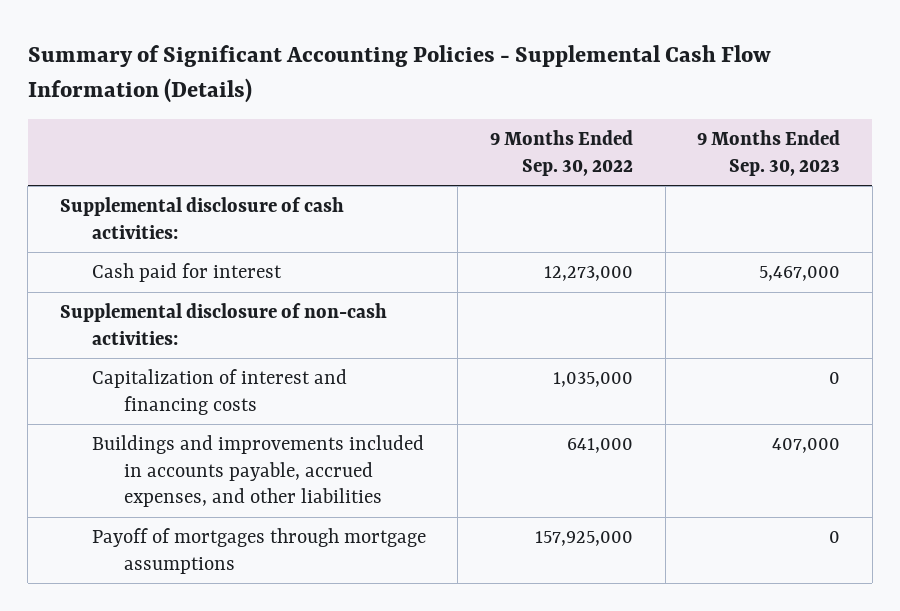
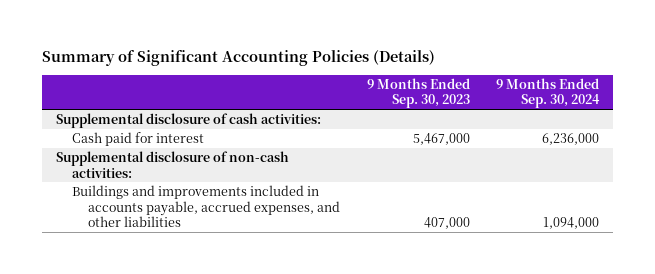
[27,45,771,103] Summary of Significant Accounting Policies - Supplemental Cash Flow Information (Details) -> [42,50,436,67] Summary of Significant Accounting Policies (Details)
[490,130,634,176] 9 Months Ended Sep. 30, 2022 -> none
none -> [496,78,601,109] 9 Months Ended Sep. 30, 2024
[91,369,347,415] Capitalization of interest and financing costs -> none
[91,528,426,574] Payoff of mortgages through mortgage assumptions -> none

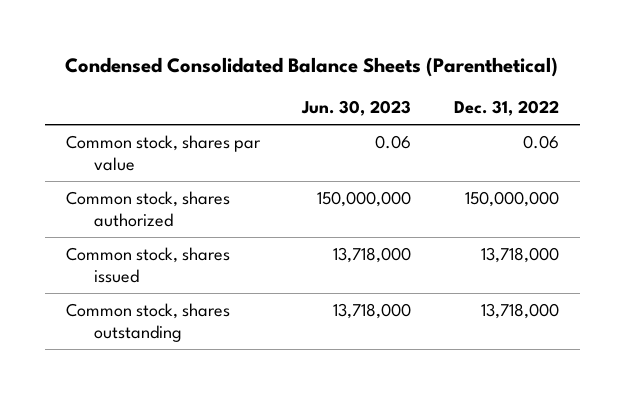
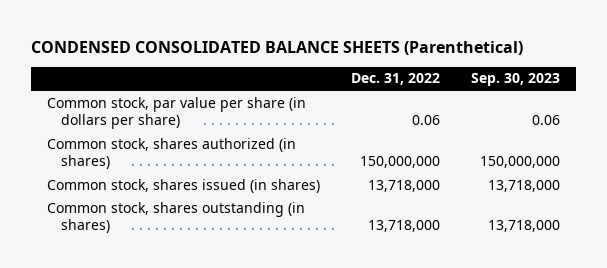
[65,57,559,78] Condensed Consolidated Balance Sheets (Parenthetical) -> [30,40,523,55] CONDENSED CONSOLIDATED BALANCE SHEETS (Parenthetical)
[301,100,412,117] Jun. 30, 2023 -> none
none -> [471,73,561,87] Sep. 30, 2023
[65,134,261,171] Common stock, shares par value -> [46,96,306,130] Common stock, par value per share (in dollars per share)
[65,190,230,227] Common stock, shares authorized -> [46,137,296,170] Common stock, shares authorized (in shares)
[65,246,230,283] Common stock, shares issued -> [46,178,320,193] Common stock, shares issued (in shares)
[65,302,230,342] Common stock, shares outstanding -> [46,201,305,234] Common stock, shares outstanding (in shares)

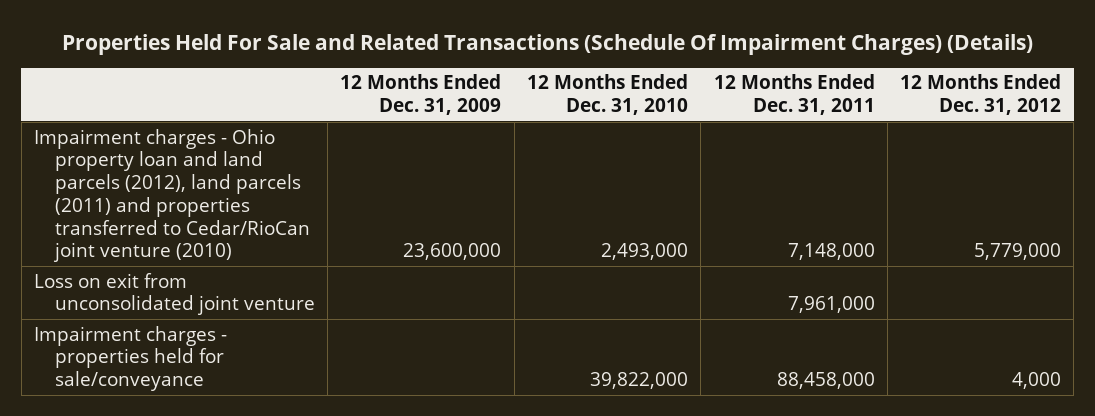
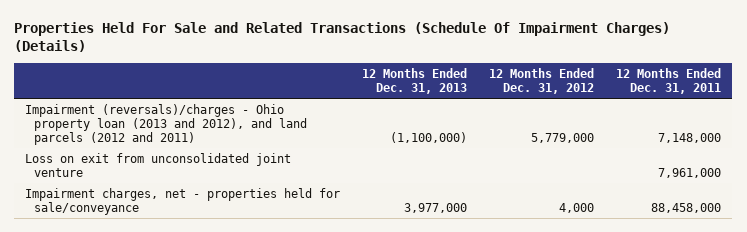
[340,74,502,116] 12 Months Ended Dec. 31, 2009 -> none
[526,74,688,116] 12 Months Ended Dec. 31, 2010 -> none
none -> [362,68,468,95] 12 Months Ended Dec. 31, 2013
[33,128,310,263] Impairment charges - Ohio property loan and land parcels (2012), land parcels (2011) and properties transferred to Cedar/RioCan joint venture (2010) -> [25,104,308,145] Impairment (reversals)/charges - Ohio property loan (2013 and 2012), and land parcels (2012 and 2011)
[33,325,227,392] Impairment charges - properties held for sale/conveyance -> [25,188,341,215] Impairment charges, net - properties held for sale/conveyance

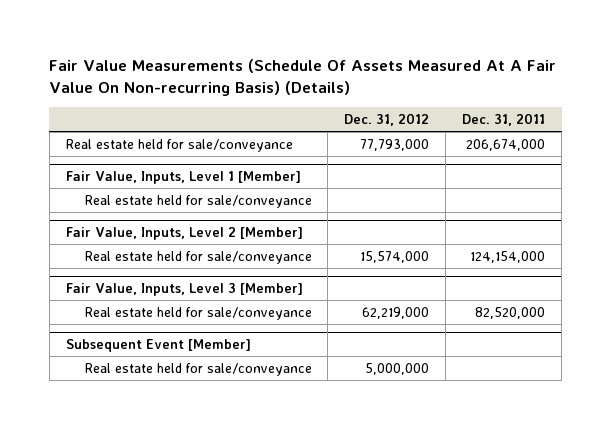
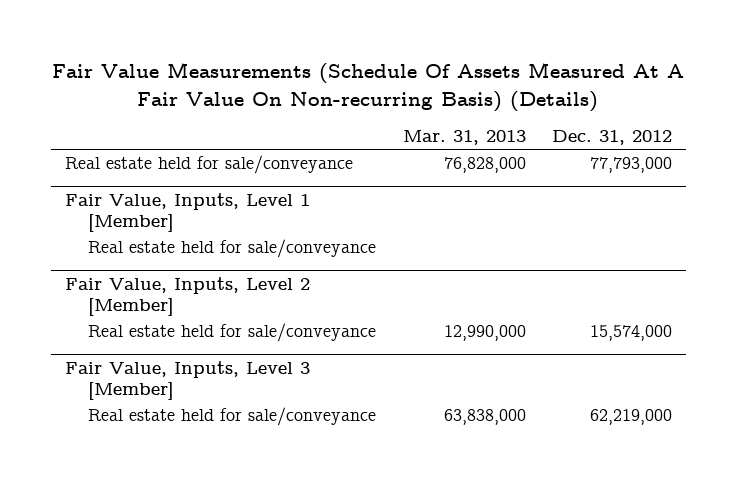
[462,113,546,127] Dec. 31, 2011 -> none
none -> [402,130,526,146] Mar. 31, 2013
[65,339,251,353] Subsequent Event [Member] -> none
[84,362,312,376] Real estate held for sale/conveyance -> none

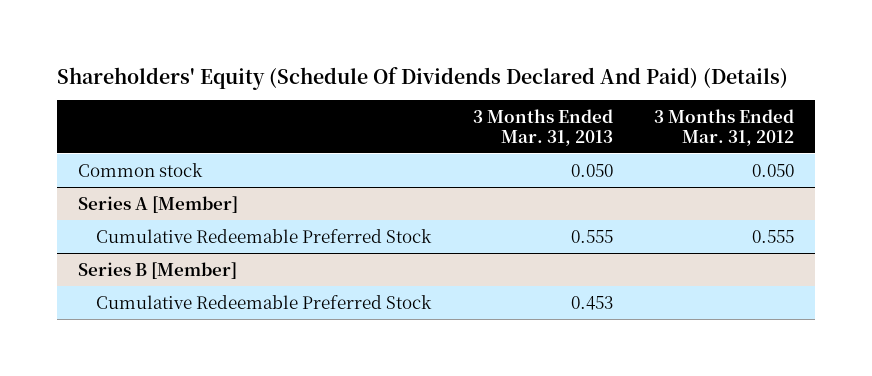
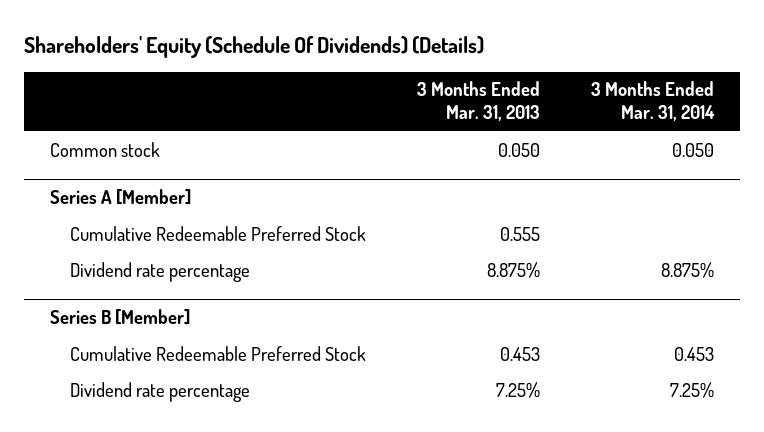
[57,66,789,90] Shareholders' Equity (Schedule Of Dividends Declared And Paid) (Details) -> [24,35,485,58] Shareholders' Equity (Schedule Of Dividends) (Details)
[654,109,795,146] 3 Months Ended Mar. 31, 2012 -> none
none -> [591,81,716,122] 3 Months Ended Mar. 31, 2014
none -> [69,261,250,282] Dividend rate percentage
none -> [69,381,250,402] Dividend rate percentage

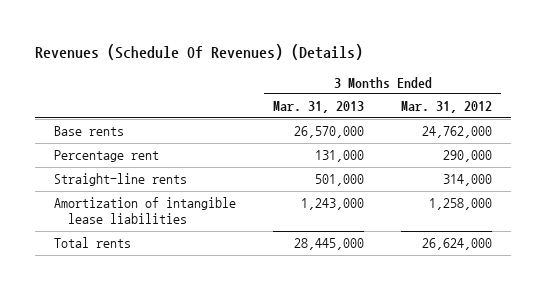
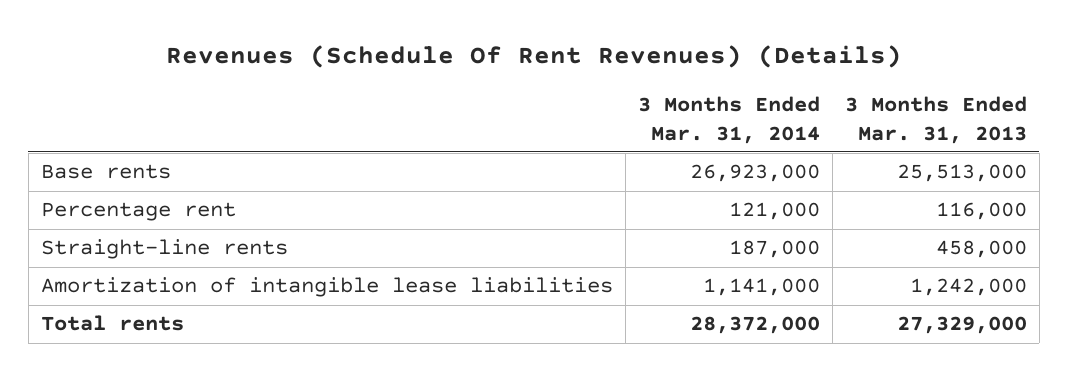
[35,43,364,60] Revenues (Schedule Of Revenues) (Details) -> [165,45,902,69] Revenues (Schedule Of Rent Revenues) (Details)
[401,101,493,114] Mar. 31, 2012 -> none
none -> [637,96,820,144] 3 Months Ended Mar. 31, 2014
[294,126,365,139] 26,570,000 -> [896,164,1027,183] 25,513,000
[315,150,365,163] 131,000 -> [935,202,1027,221] 116,000
[315,174,365,187] 501,000 -> [935,240,1027,259] 458,000
[301,198,365,211] 1,243,000 -> [909,278,1027,297] 1,242,000
[294,238,365,251] 28,445,000 -> [896,316,1027,335] 27,329,000

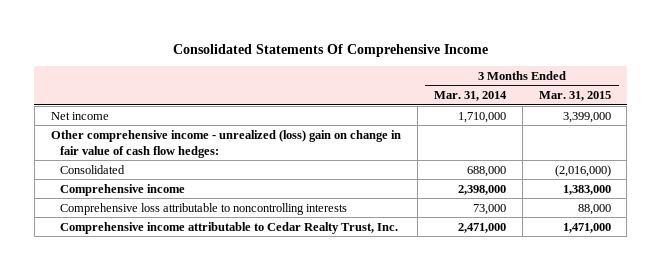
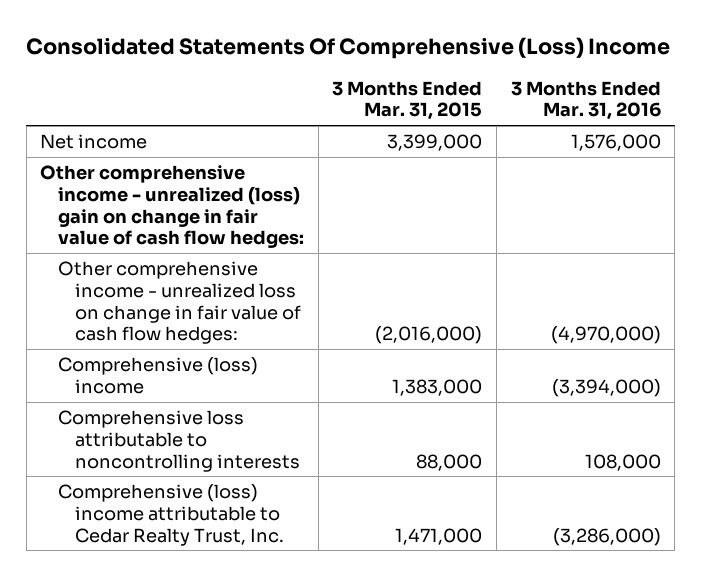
[172,43,488,57] Consolidated Statements Of Comprehensive Income -> [26,37,671,60] Consolidated Statements Of Comprehensive (Loss) Income
[433,90,507,101] Mar. 31, 2014 -> none
none -> [510,80,661,121] 3 Months Ended Mar. 31, 2016
[59,164,125,174] Consolidated -> [57,261,302,345] Other comprehensive income - unrealized loss on change in fair value of cash flow hedges:
[59,183,185,196] Comprehensive income -> [57,357,258,394] Comprehensive (loss) income
[59,221,398,234] Comprehensive income attributable to Cedar Realty Trust, Inc. -> [57,484,285,546] Comprehensive (loss) income attributable to Cedar Realty Trust, Inc.

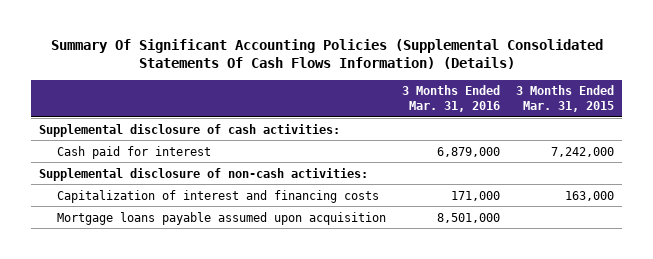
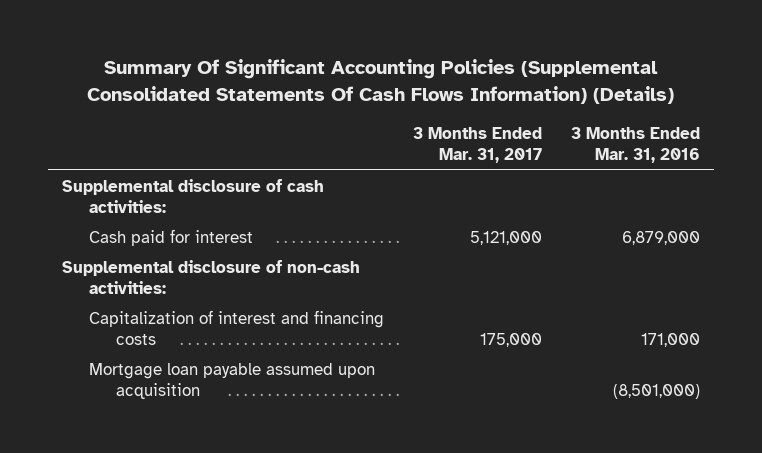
[515,85,614,112] 3 Months Ended Mar. 31, 2015 -> none
none -> [412,127,542,164] 3 Months Ended Mar. 31, 2017
[56,211,386,225] Mortgage loans payable assumed upon acquisition -> [89,363,376,399] Mortgage loan payable assumed upon acquisition
[436,212,500,223] 8,501,000 -> [612,383,700,399] (8,501,000)

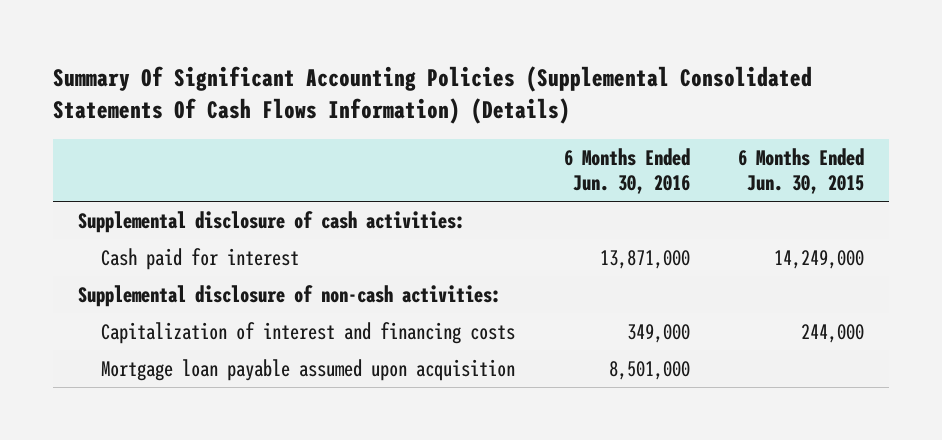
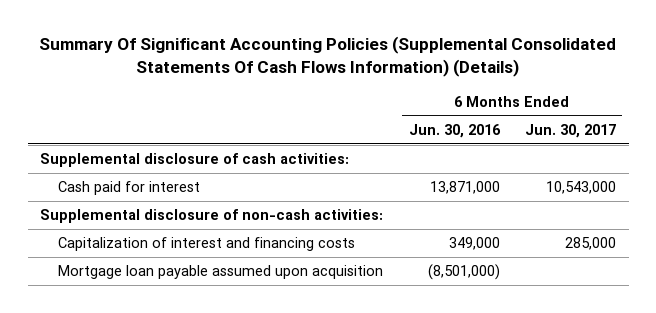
[738,148,865,195] 6 Months Ended Jun. 30, 2015 -> none
none -> [525,124,617,139] Jun. 30, 2017
[608,360,690,380] 8,501,000 -> [427,264,500,281] (8,501,000)

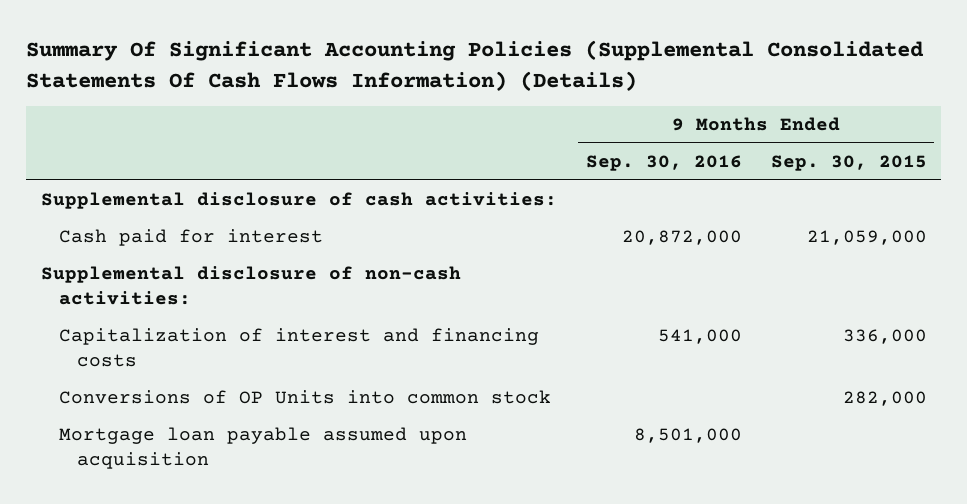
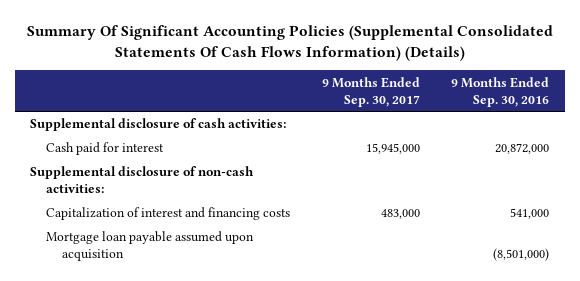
[770,154,927,171] Sep. 30, 2015 -> none
none -> [321,76,420,107] 9 Months Ended Sep. 30, 2017
[58,390,551,405] Conversions of OP Units into common stock -> none
[633,428,742,444] 8,501,000 -> [493,248,550,262] (8,501,000)

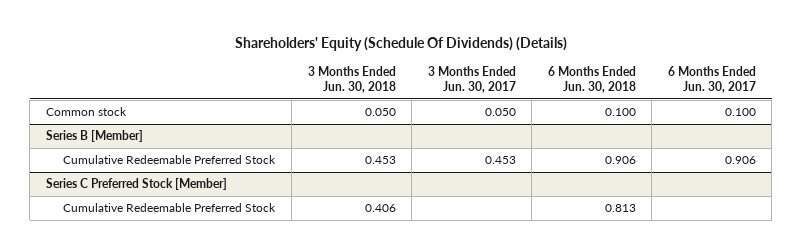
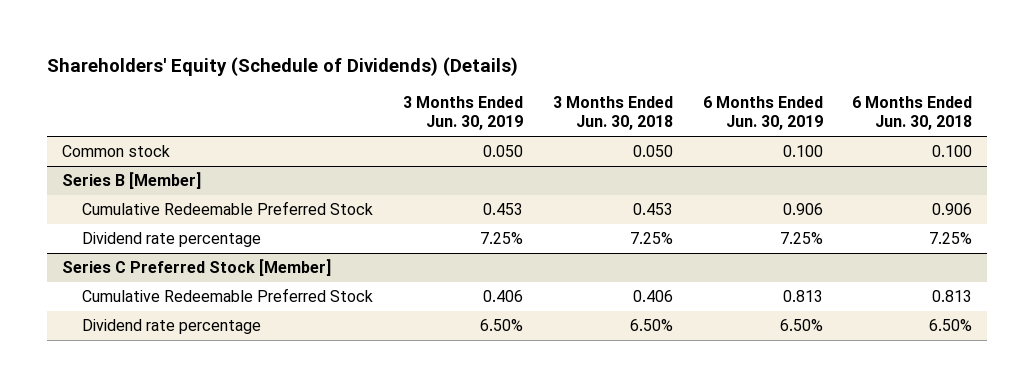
[234,37,567,52] Shareholders' Equity (Schedule Of Dividends) (Details) -> [47,57,519,77] Shareholders' Equity (Schedule of Dividends) (Details)
[427,66,516,94] 3 Months Ended Jun. 30, 2017 -> none
[667,66,756,94] 6 Months Ended Jun. 30, 2017 -> none
none -> [403,96,524,131] 3 Months Ended Jun. 30, 2019
none -> [702,96,823,131] 6 Months Ended Jun. 30, 2019
none -> [82,232,262,248] Dividend rate percentage
none -> [82,319,262,335] Dividend rate percentage

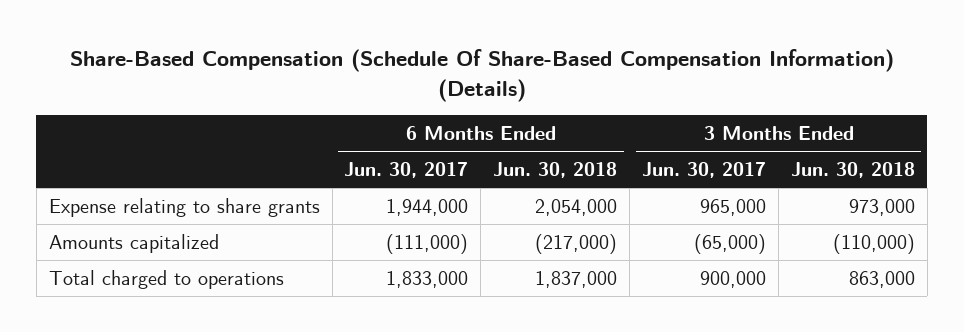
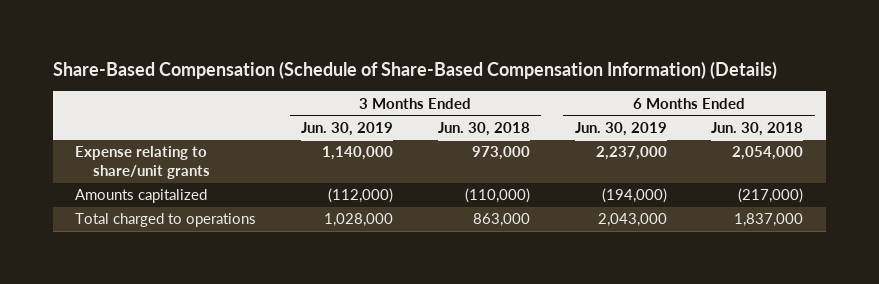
[69,49,894,103] Share-Based Compensation (Schedule Of Share-Based Compensation Information) (Details) -> [52,61,777,80] Share-Based Compensation (Schedule of Share-Based Compensation Information) (Details)
[344,161,469,178] Jun. 30, 2017 -> none
[642,161,767,178] Jun. 30, 2017 -> none
none -> [300,121,393,136] Jun. 30, 2019
none -> [574,121,667,136] Jun. 30, 2019
[48,197,320,217] Expense relating to share grants -> [75,146,211,180] Expense relating to share/unit grants

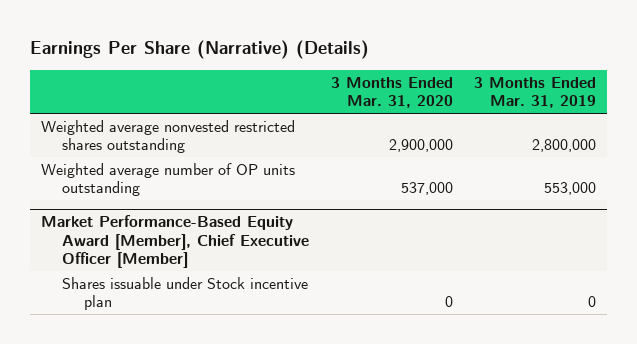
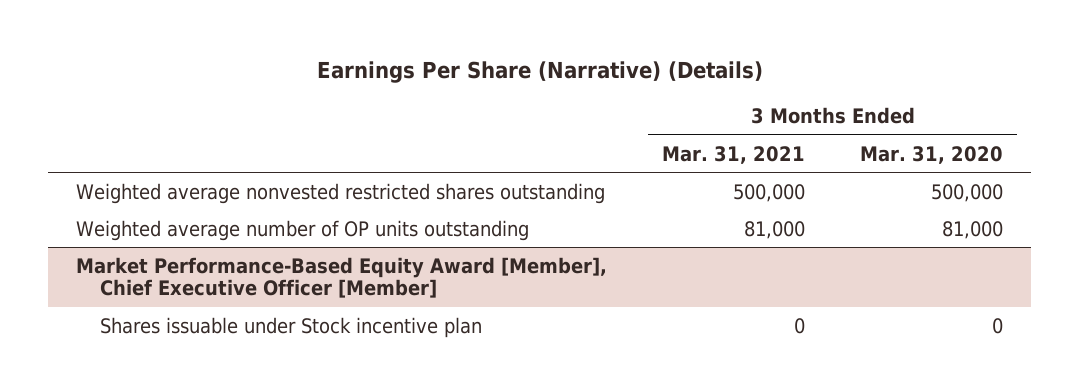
[474,76,597,109] 3 Months Ended Mar. 31, 2019 -> none
none -> [662,145,806,164] Mar. 31, 2021
[388,139,453,153] 2,900,000 -> [931,183,1004,202] 500,000
[400,182,453,196] 537,000 -> [942,220,1004,239] 81,000

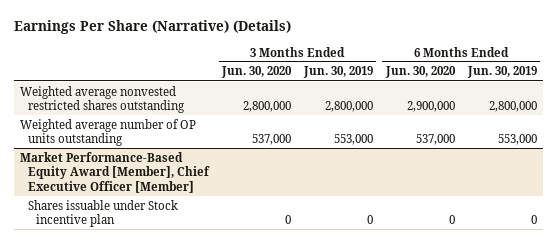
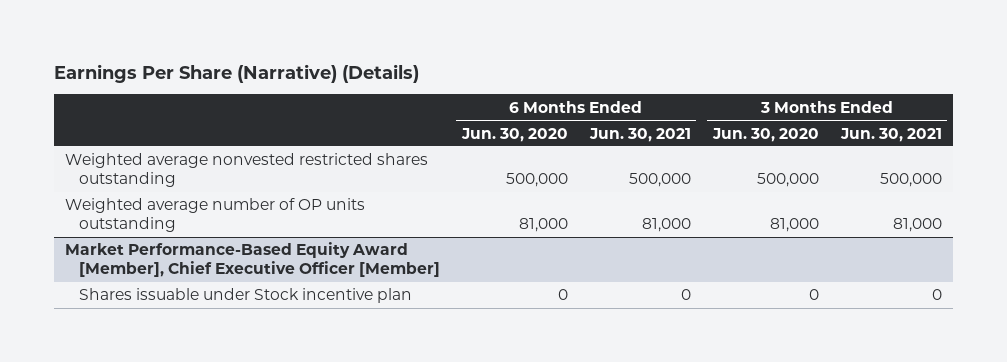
[302,66,373,79] Jun. 30, 2019 -> none
[466,66,537,79] Jun. 30, 2019 -> none
none -> [588,127,691,142] Jun. 30, 2021
none -> [839,127,942,142] Jun. 30, 2021
[242,101,291,113] 2,800,000 -> [756,173,819,188] 500,000
[406,101,455,113] 2,900,000 -> [505,173,568,188] 500,000
[251,134,291,146] 537,000 -> [769,218,819,233] 81,000
[415,134,455,146] 537,000 -> [518,218,568,233] 81,000

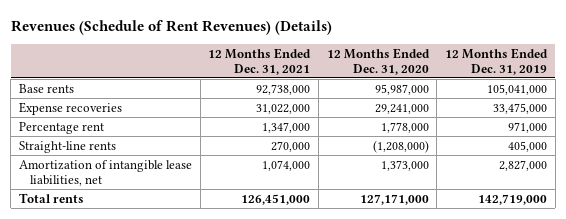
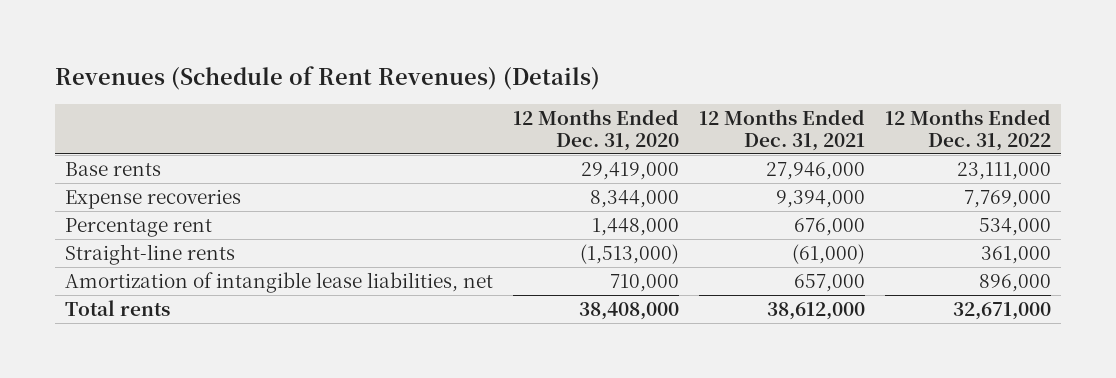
[445,47,549,75] 12 Months Ended Dec. 31, 2019 -> none
none -> [884,108,1051,151] 12 Months Ended Dec. 31, 2022
[256,83,311,95] 92,738,000 -> [765,161,865,180] 27,946,000
[374,83,429,95] 95,987,000 -> [580,161,679,180] 29,419,000
[256,103,311,114] 31,022,000 -> [775,189,865,208] 9,394,000
[374,103,429,114] 29,241,000 -> [589,189,679,208] 8,344,000
[262,121,311,133] 1,347,000 -> [793,217,865,236] 676,000
[380,121,429,133] 1,778,000 -> [591,217,679,236] 1,448,000
[271,140,311,152] 270,000 -> [791,243,865,264] (61,000)
[372,139,429,153] (1,208,000) -> [579,243,679,264] (1,513,000)
[262,159,311,171] 1,074,000 -> [793,273,865,292] 657,000
[380,159,429,171] 1,373,000 -> [609,273,679,292] 710,000
[241,193,311,205] 126,451,000 -> [766,301,865,320] 38,612,000
[359,193,429,205] 127,171,000 -> [578,301,679,320] 38,408,000

